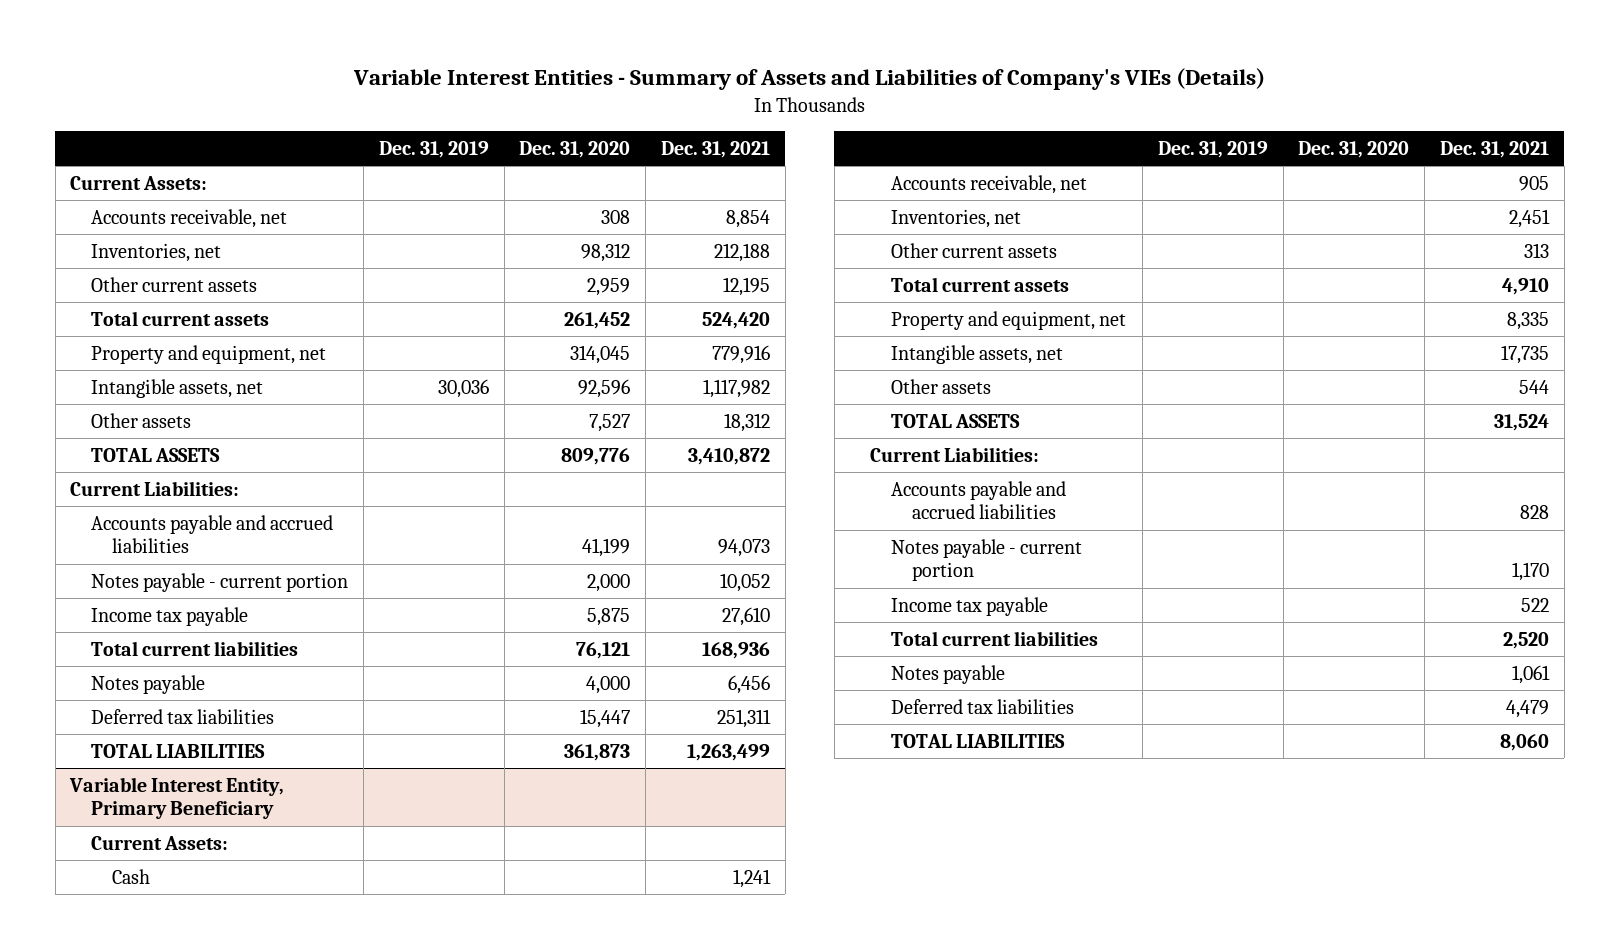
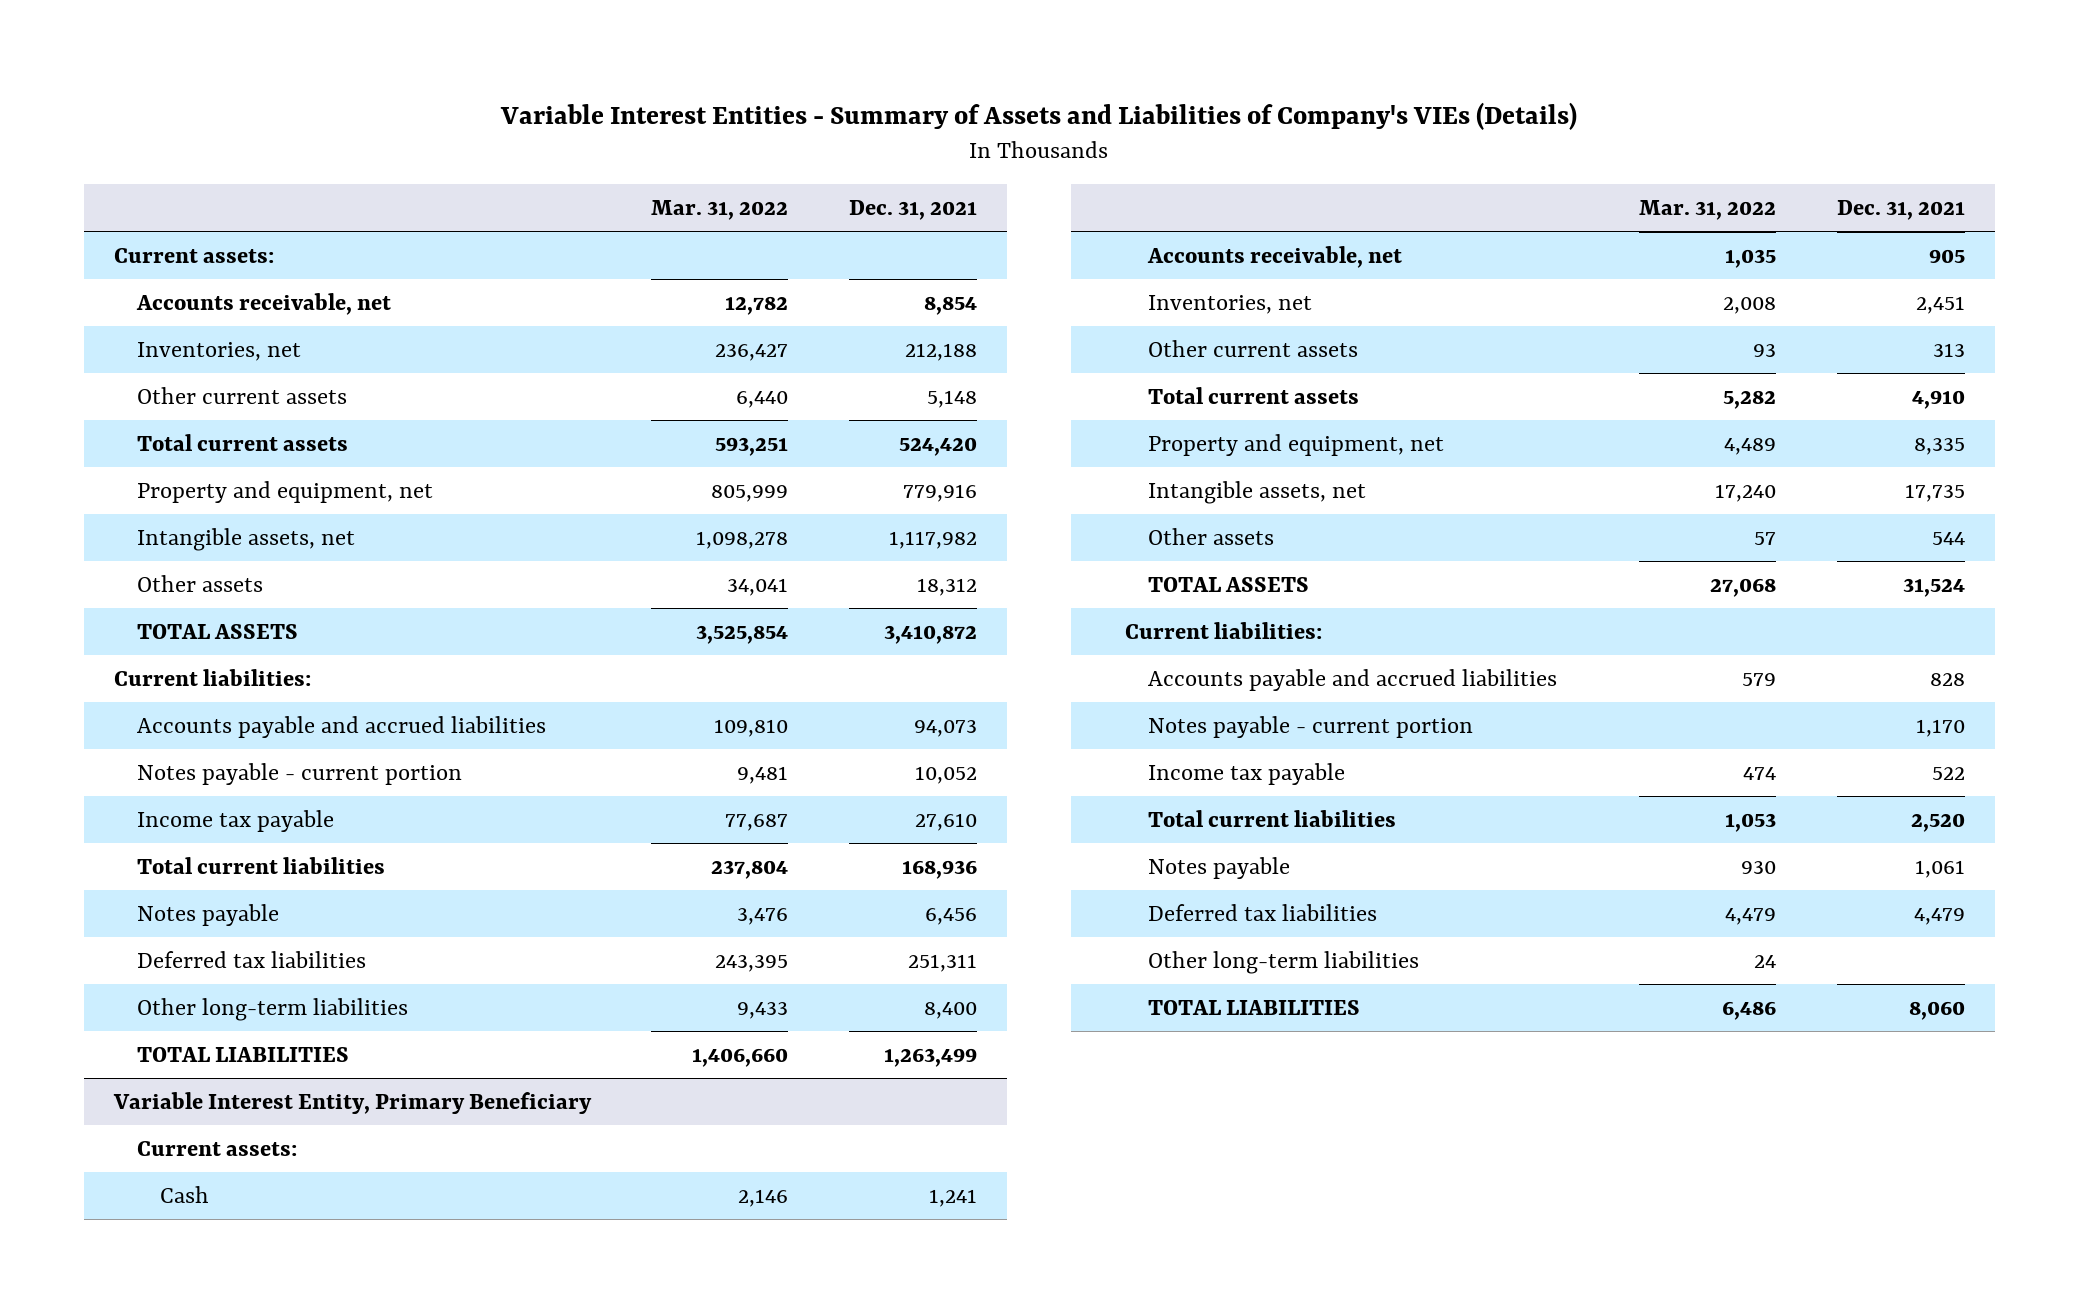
[378,140,489,158] Dec. 31, 2019 -> none
[519,140,631,158] Dec. 31, 2020 -> none
none -> [651,199,789,220] Mar. 31, 2022
[70,175,208,190] Current Assets: -> [114,247,275,263] Current assets:
[722,276,770,296] 12,195 -> [926,389,977,408] 5,148
[70,480,240,496] Current Liabilities: -> [114,668,312,686] Current liabilities:
none -> [136,997,408,1021] Other long-term liabilities
[91,835,229,850] Current Assets: -> [136,1140,297,1156] Current assets:
[870,446,1040,462] Current Liabilities: -> [1124,621,1322,639] Current liabilities:
none -> [1147,950,1419,974] Other long-term liabilities

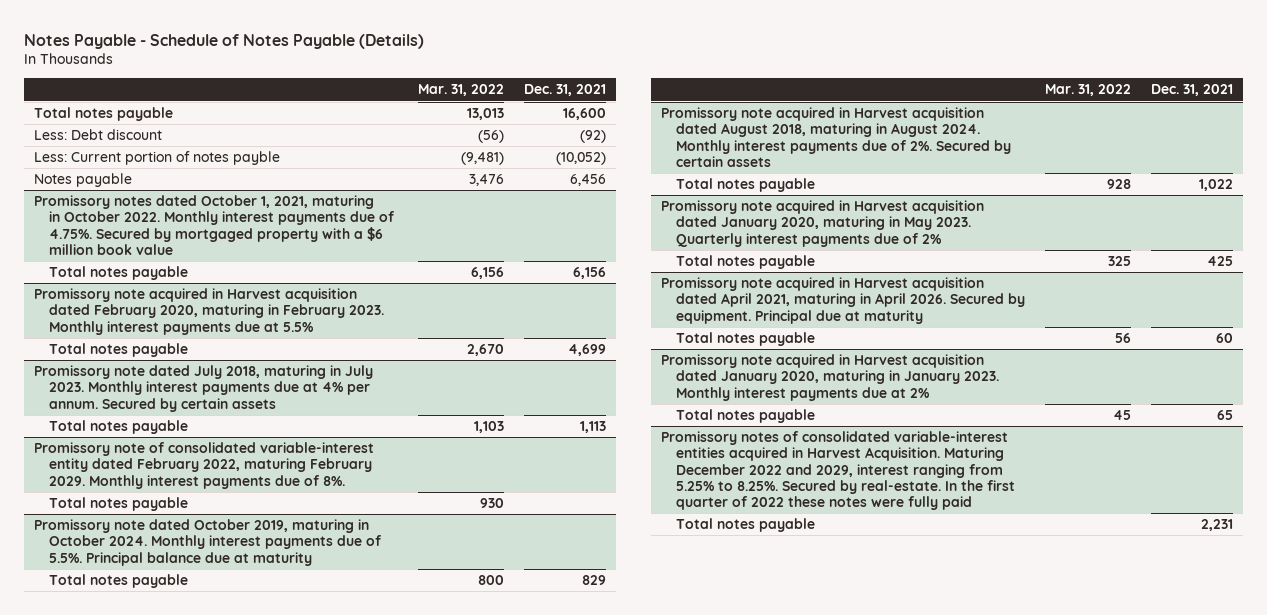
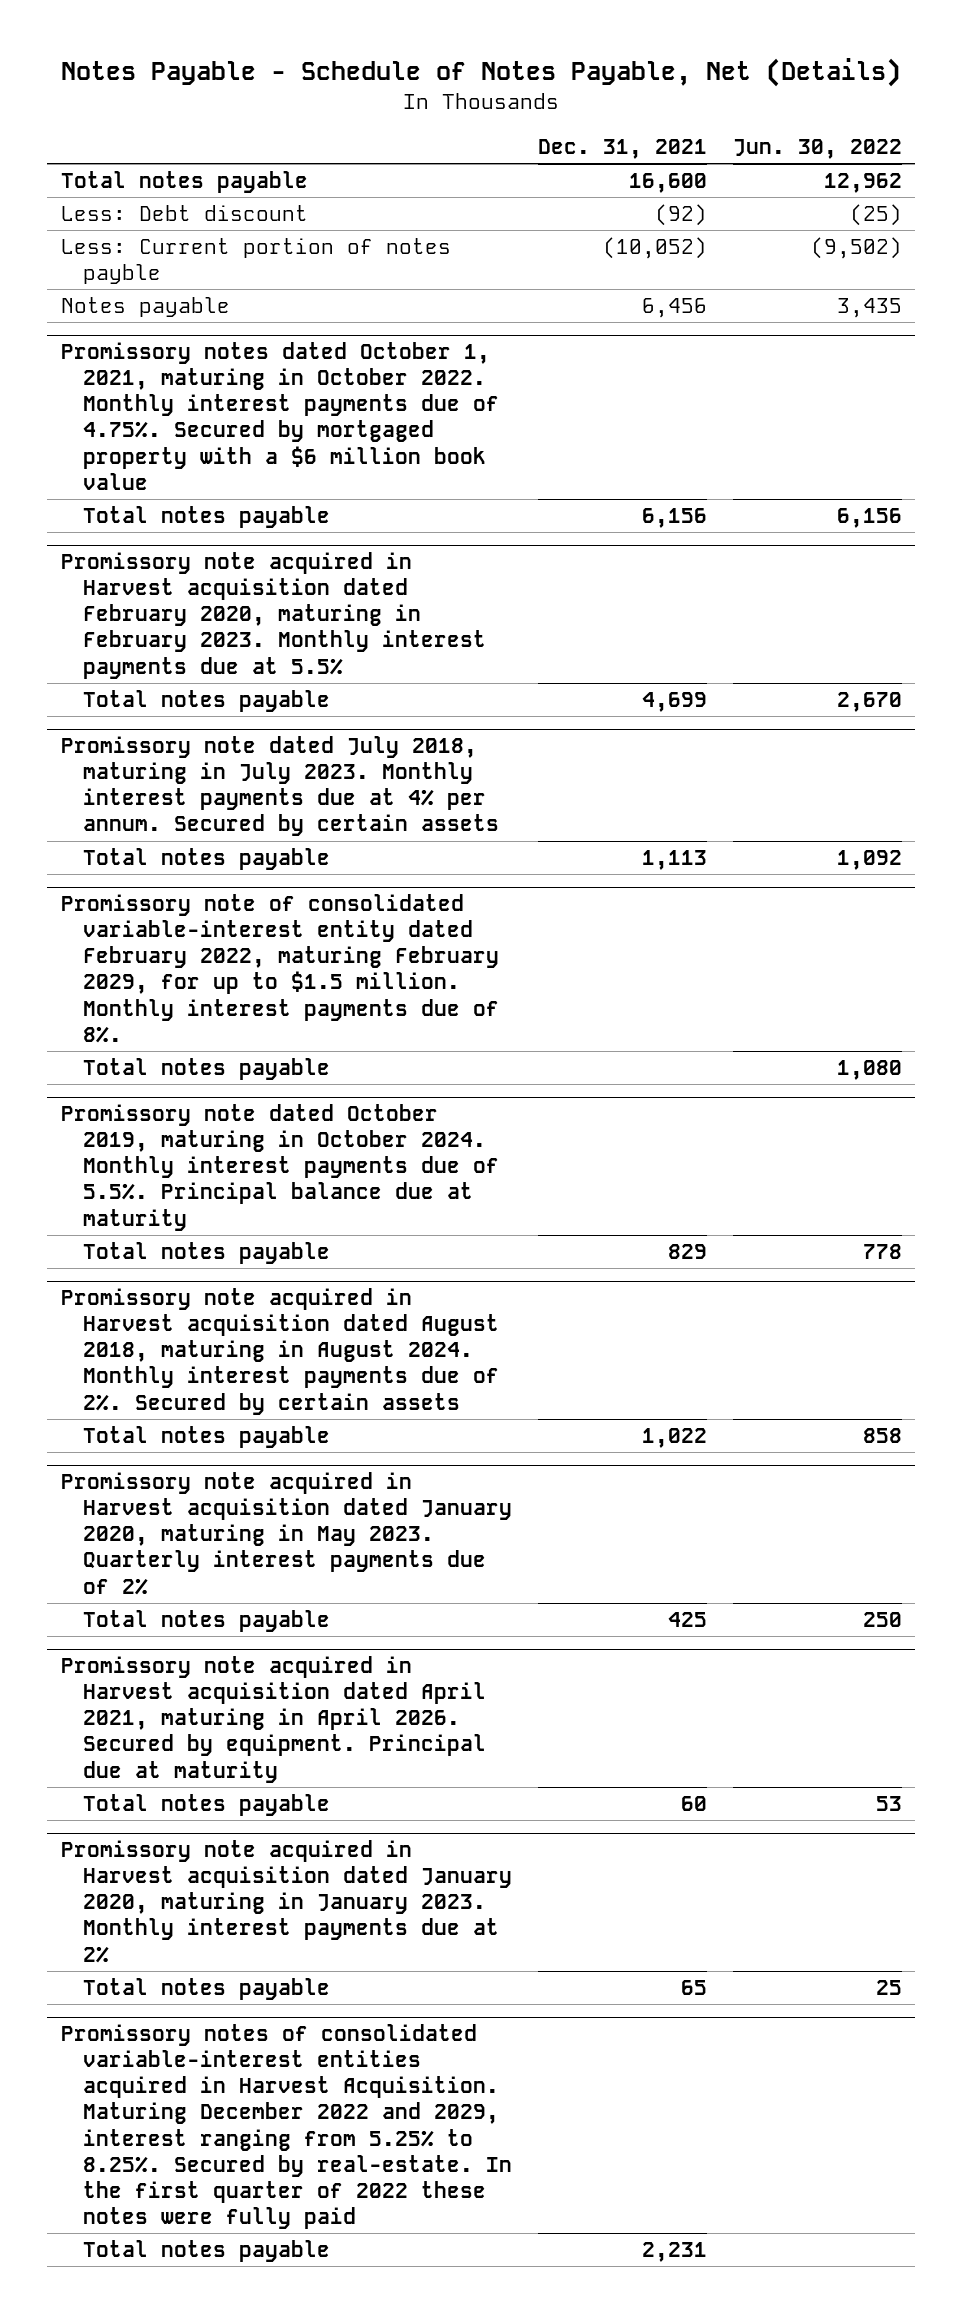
[24,33,425,49] Notes Payable - Schedule of Notes Payable (Details) -> [61,58,902,88] Notes Payable - Schedule of Notes Payable, Net (Details)
[418,84,505,97] Mar. 31, 2022 -> none
none -> [733,139,903,160] Jun. 30, 2022
[34,442,375,489] Promissory note of consolidated variable-interest entity dated February 2022, maturing February 2029. Monthly interest payments due of 8%. -> [60,894,499,1043] Promissory note of consolidated variable-interest entity dated February 2022, maturing February 2029, for up to $1.5 million. Monthly interest payments due of 8%.

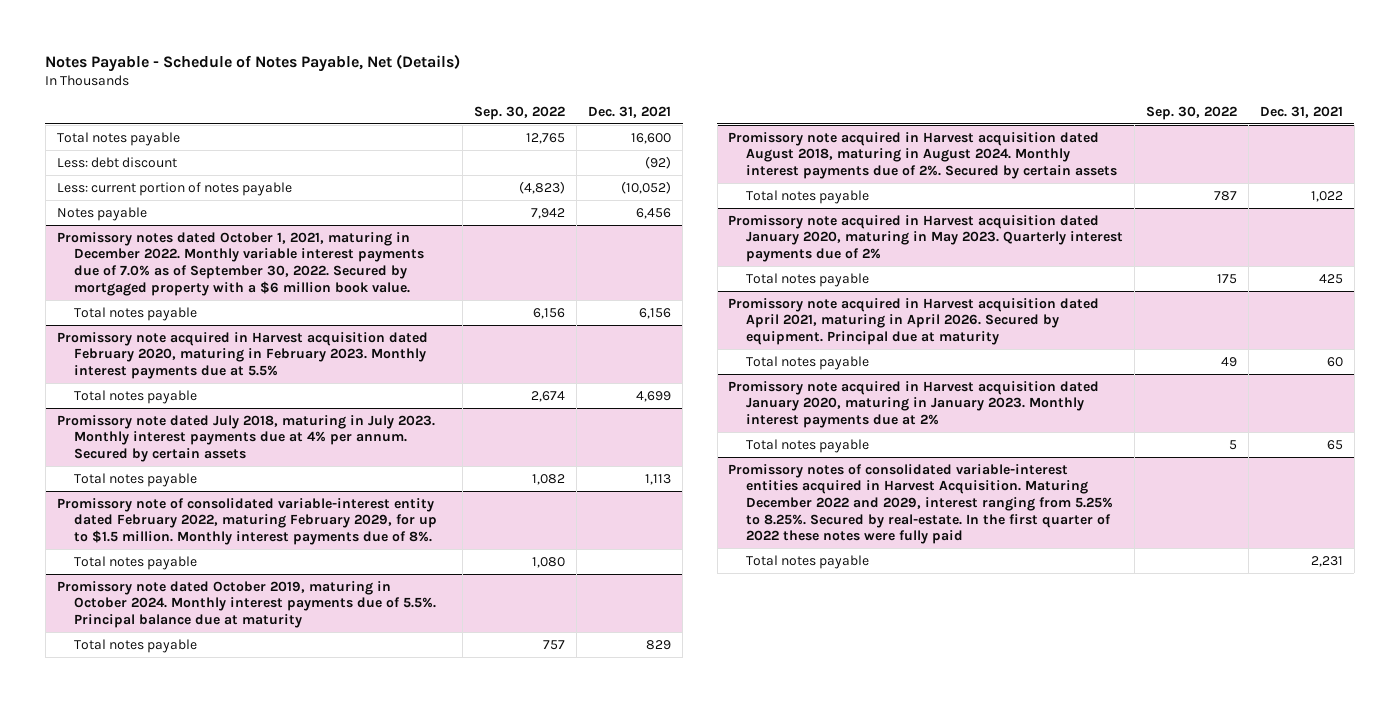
[733,139,903,160] Jun. 30, 2022 -> none
none -> [474,105,566,120] Sep. 30, 2022
[60,205,308,222] Less: Debt discount -> [56,156,177,168] Less: debt discount
[60,238,451,285] Less: Current portion of notes payble -> [56,181,292,196] Less: current portion of notes payable
[60,342,499,490] Promissory notes dated October 1, 2021, maturing in October 2022. Monthly interest payments due of 4.75%. Secured by mortgaged property with a $6 million book value -> [56,231,425,296] Promissory notes dated October 1, 2021, maturing in December 2022. Monthly variable interest payments due of 7.0% as of September 30, 2022. Secured by mortgaged property with a $6 million book value.

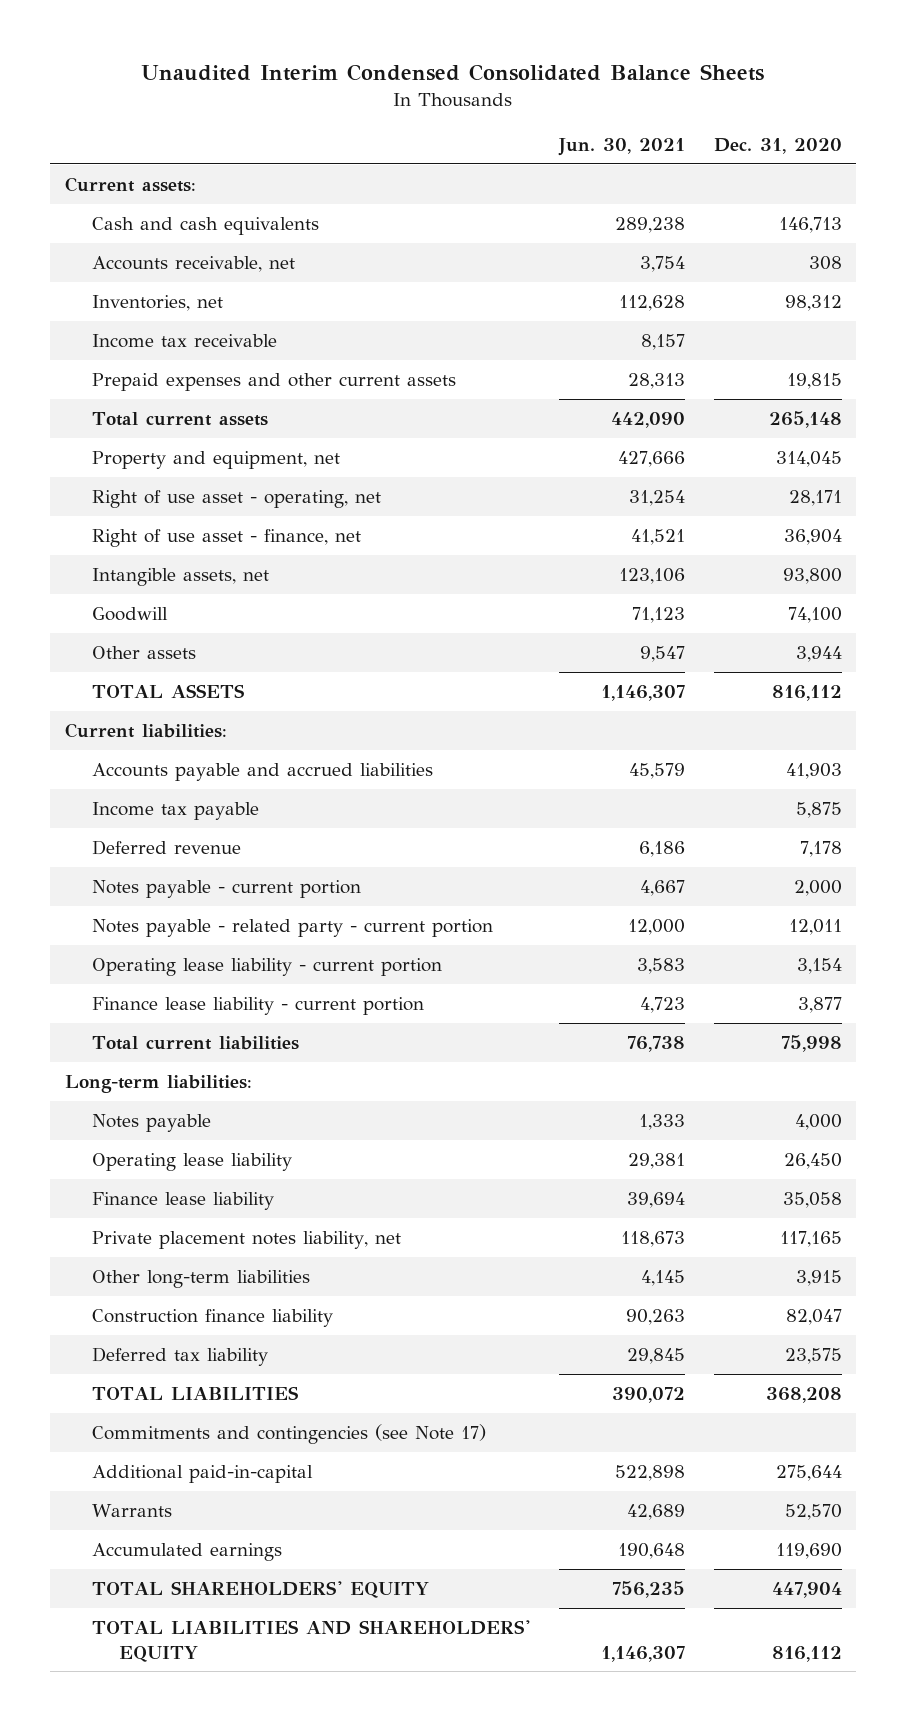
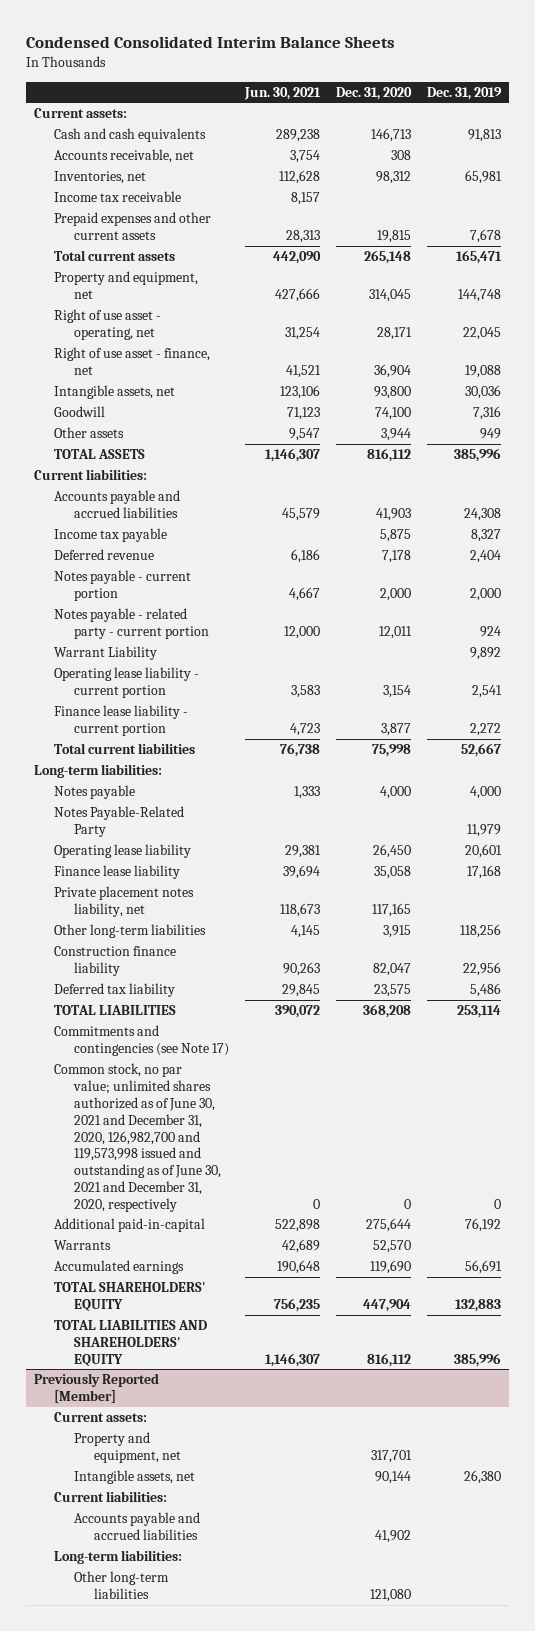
[141,64,765,82] Unaudited Interim Condensed Consolidated Balance Sheets -> [26,36,396,49] Condensed Consolidated Interim Balance Sheets
none -> [427,86,503,100] Dec. 31, 2019
none -> [54,646,158,661] Warrant Liability
none -> [54,806,185,838] Notes Payable-Related Party
none -> [54,1063,222,1212] Common stock, no par value; unlimited shares authorized as of June 30, 2021 and December 31, 2020, 126,982,700 and 119,573,998 issued and outstanding as of June 30, 2021 and December 31, 2020, respectively
none -> [34,1373,160,1404] Previously Reported [Member]
none -> [54,1412,148,1423] Current assets:
none -> [74,1432,182,1464] Property and equipment, net
none -> [74,1470,196,1485] Intangible assets, net
none -> [54,1491,168,1503] Current liabilities:
none -> [74,1512,201,1541] Accounts payable and accrued liabilities
none -> [54,1550,183,1565] Long-term liabilities:
none -> [74,1571,170,1600] Other long-term liabilities

